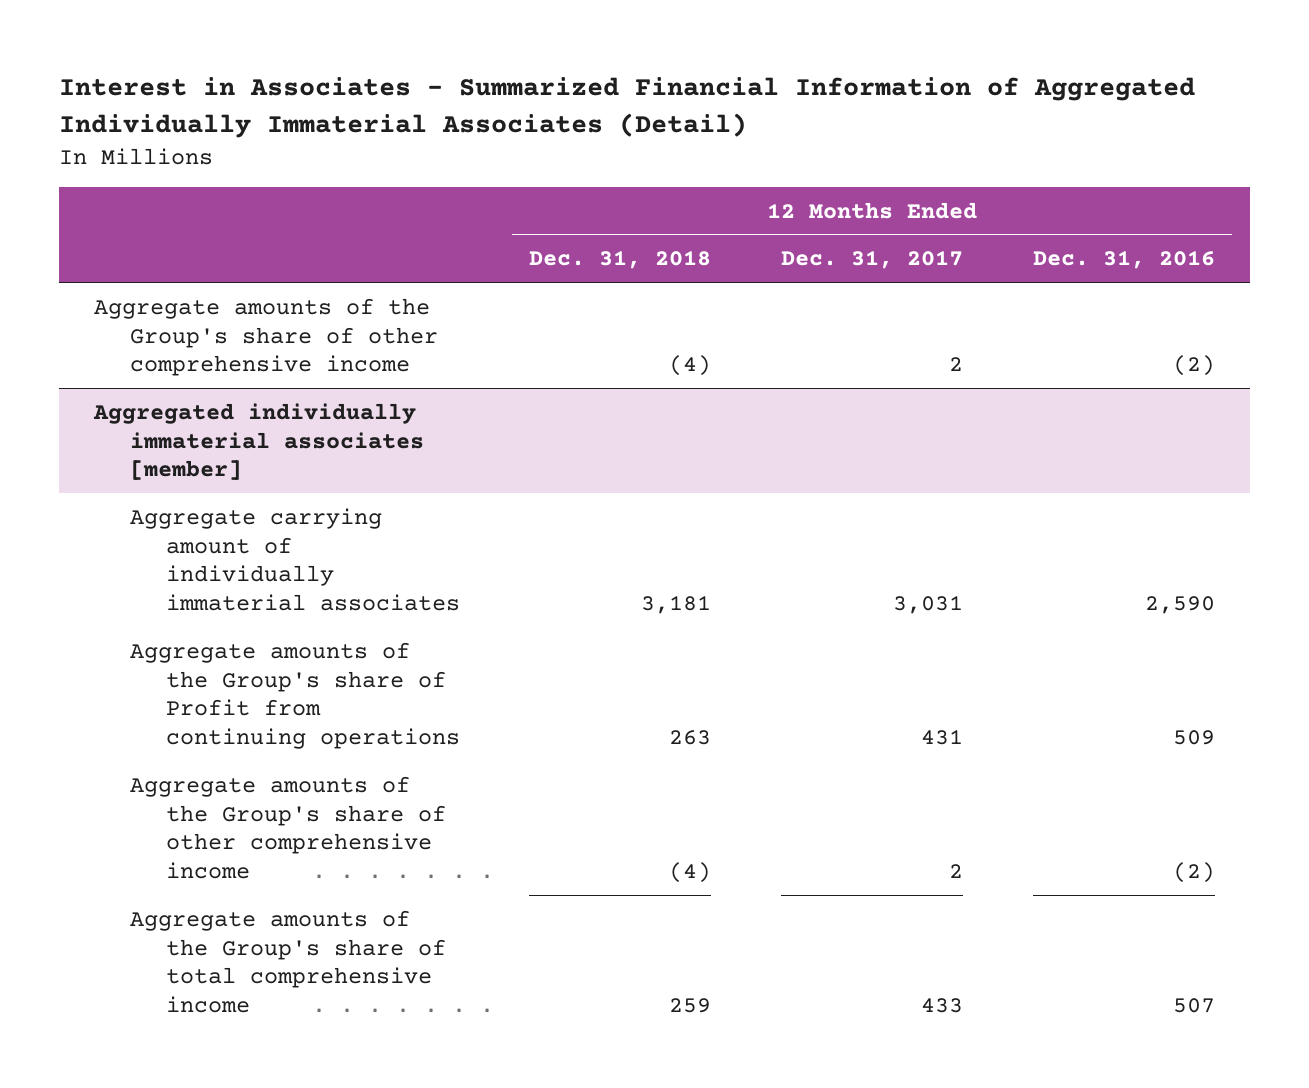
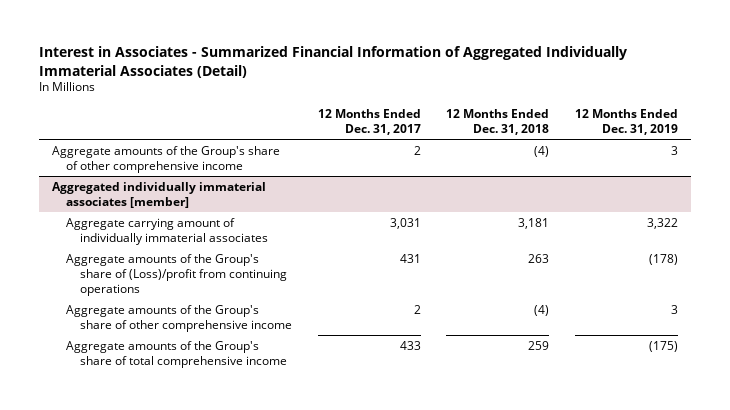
[1032,250,1215,270] Dec. 31, 2016 -> none
none -> [574,108,678,135] 12 Months Ended Dec. 31, 2019
[129,641,460,750] Aggregate amounts of the Group's share of Profit from continuing operations -> [66,253,288,296] Aggregate amounts of the Group's share of (Loss)/profit from continuing operations

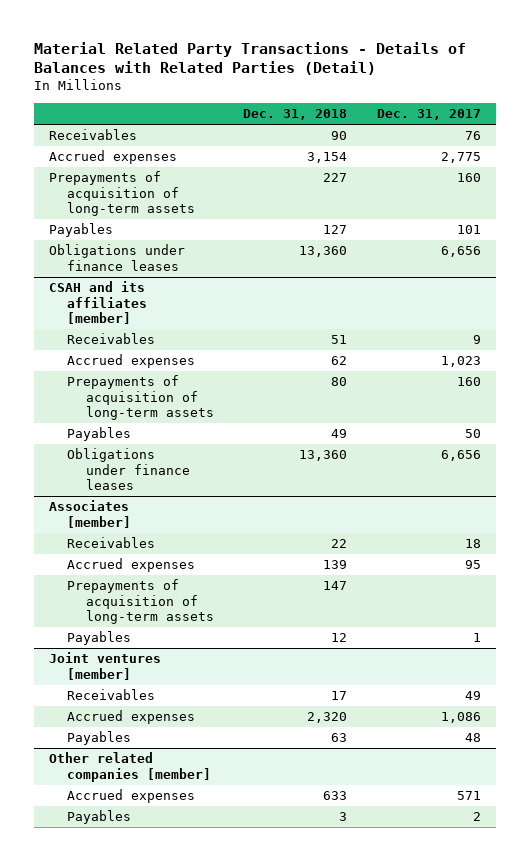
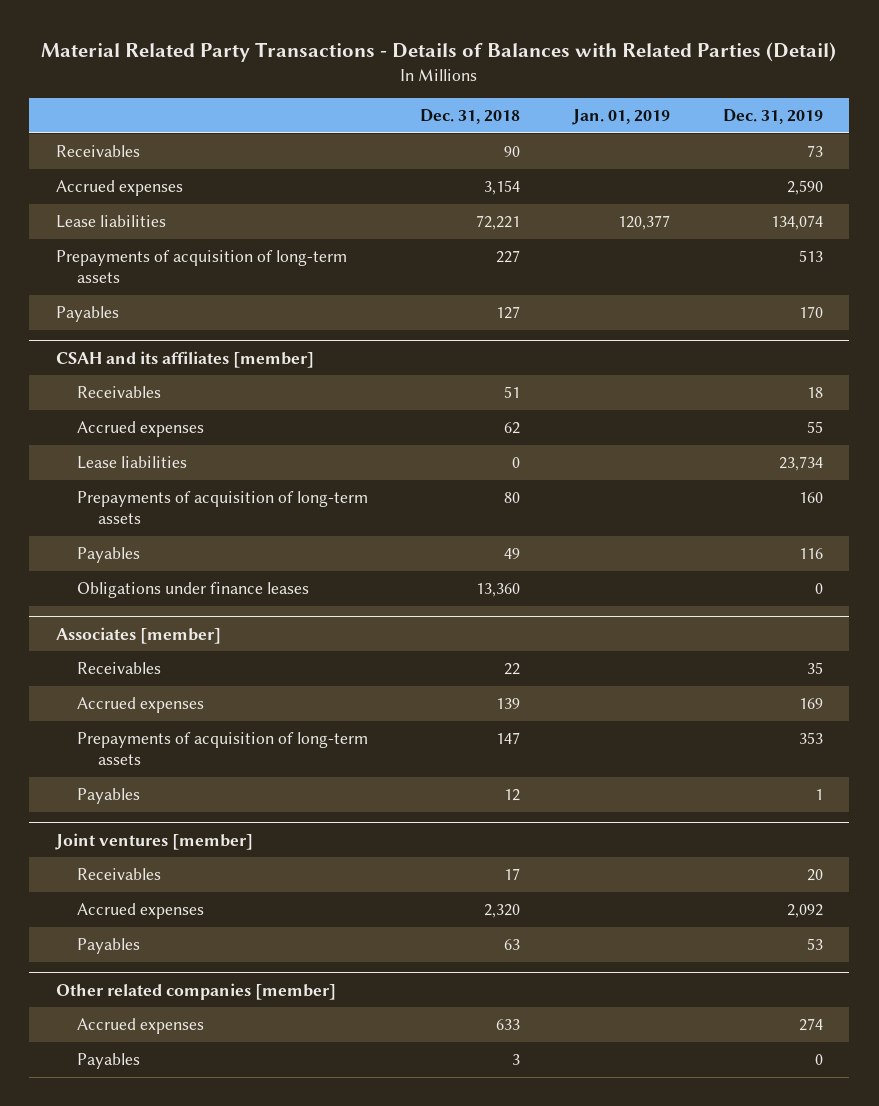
[376,109,481,121] Dec. 31, 2017 -> none
none -> [572,109,671,126] Jan. 01, 2019
none -> [723,109,824,125] Dec. 31, 2019
none -> [55,215,166,229] Lease liabilities
[49,244,186,271] Obligations under finance leases -> none
none -> [76,456,187,470] Lease liabilities

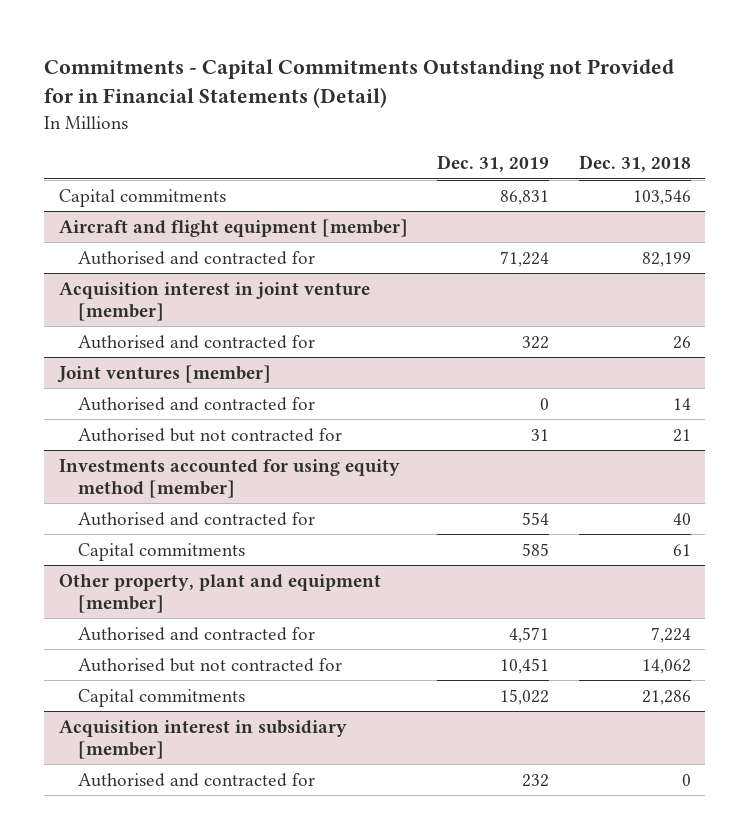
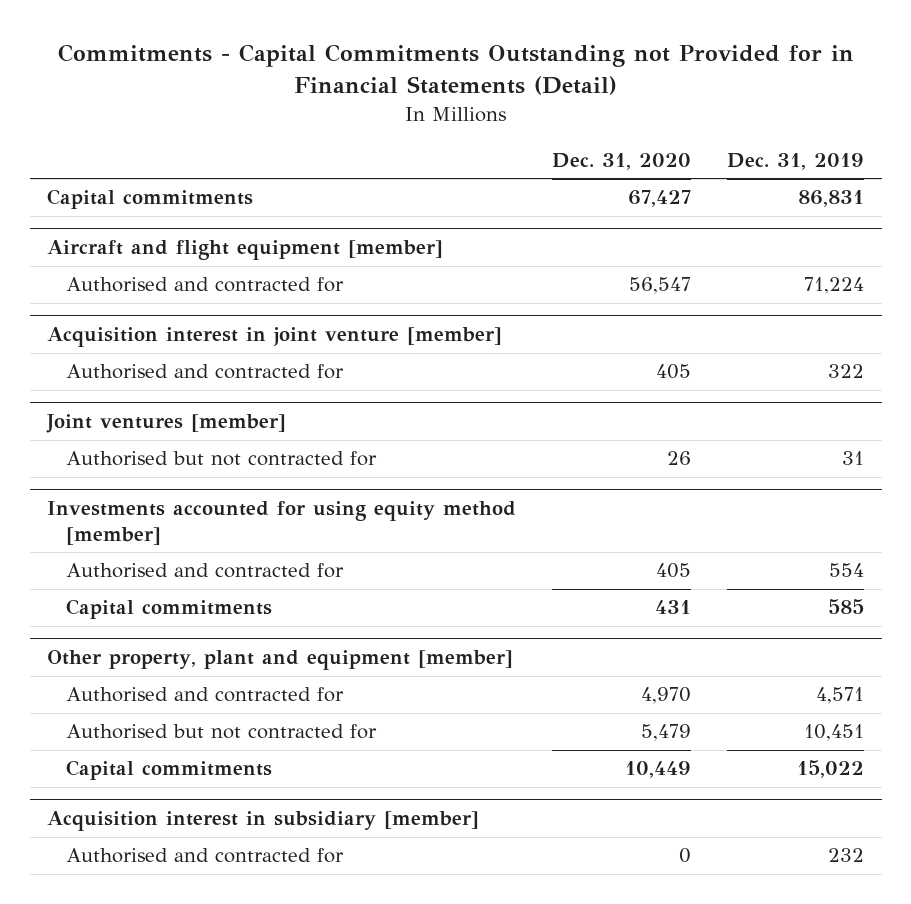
[578,155,691,173] Dec. 31, 2018 -> none
none -> [552,152,692,170] Dec. 31, 2020
[78,396,316,411] Authorised and contracted for -> none

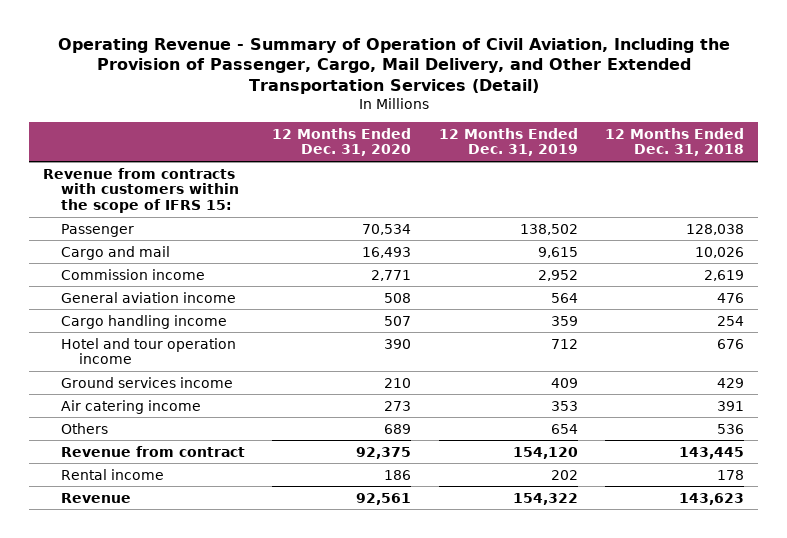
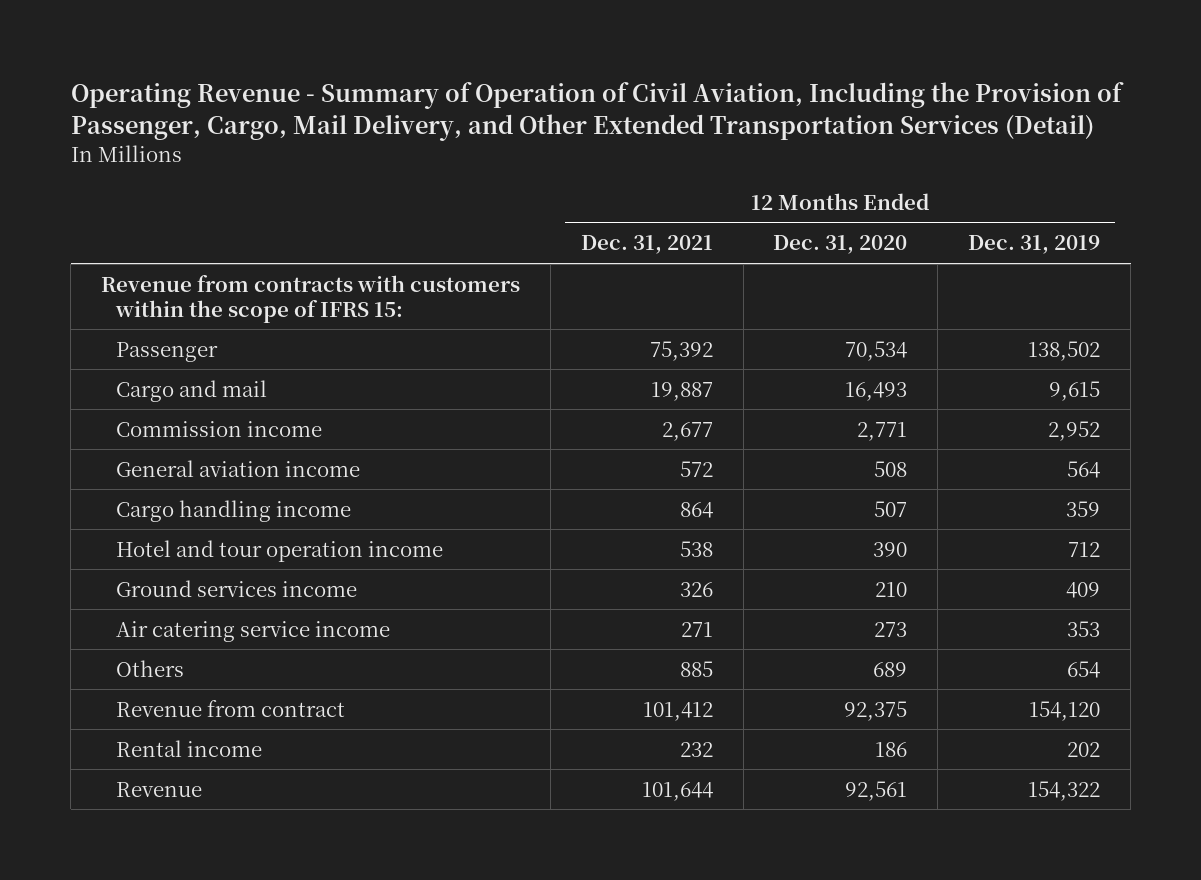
[605,127,745,157] 12 Months Ended Dec. 31, 2018 -> none
none -> [580,235,713,255] Dec. 31, 2021
[60,399,201,414] Air catering income -> [116,620,391,642] Air catering service income

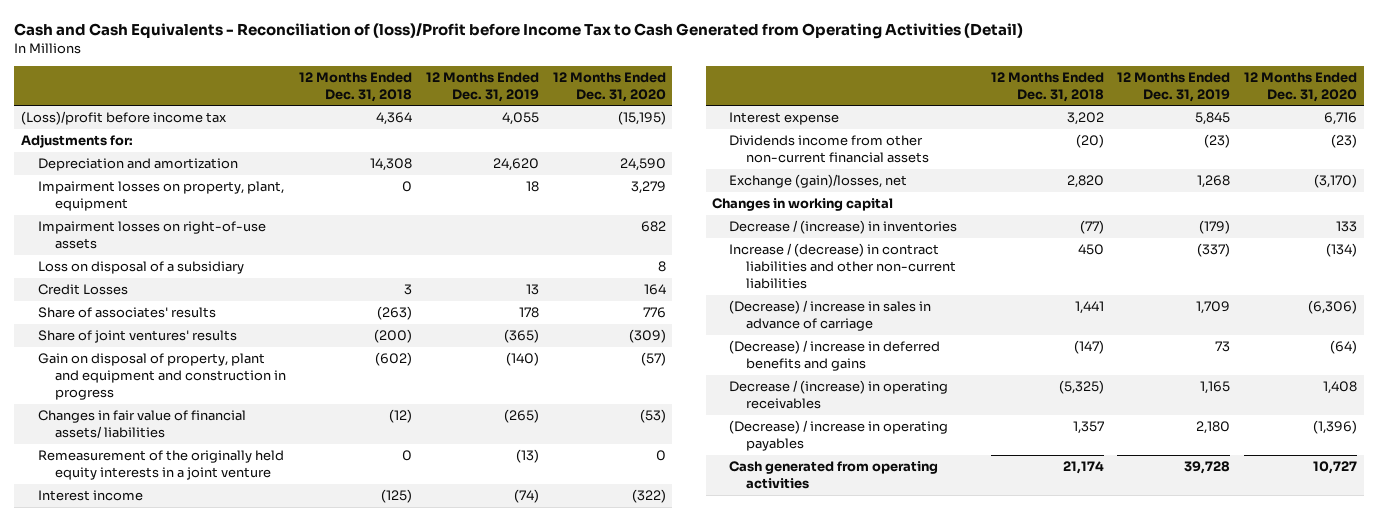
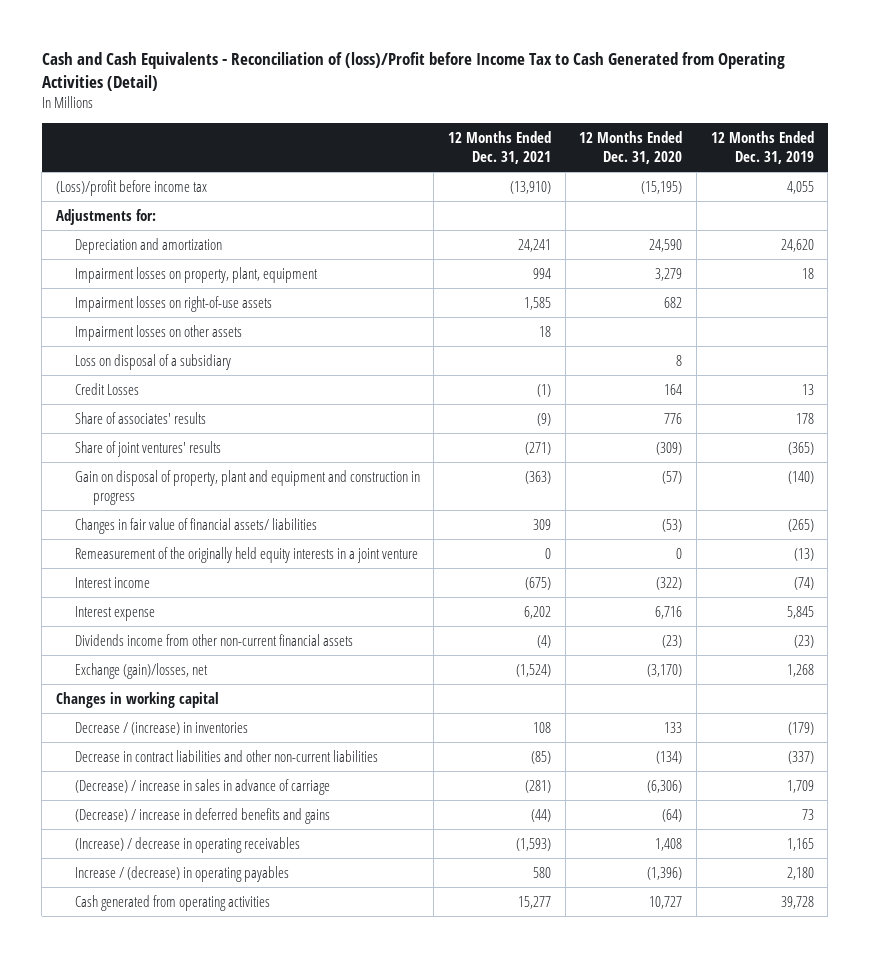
[299,72,413,102] 12 Months Ended Dec. 31, 2018 -> none
none -> [447,130,551,164] 12 Months Ended Dec. 31, 2021
none -> [74,324,242,341] Impairment losses on other assets
[729,243,957,290] Increase / (decrease) in contract liabilities and other non-current liabilities -> [74,749,378,762] Decrease in contract liabilities and other non-current liabilities
[729,380,949,410] Decrease / (increase) in operating receivables -> [74,836,300,853] (Increase) / decrease in operating receivables
[729,420,949,452] (Decrease) / increase in operating payables -> [74,865,289,882] Increase / (decrease) in operating payables

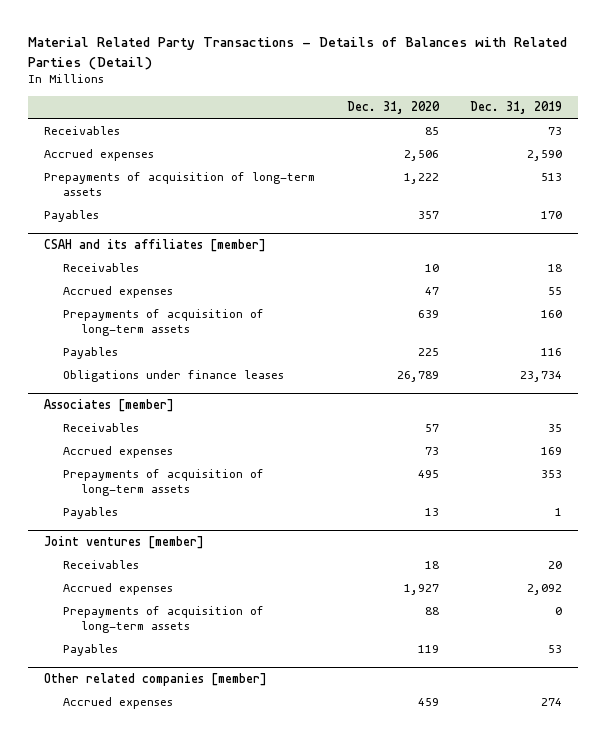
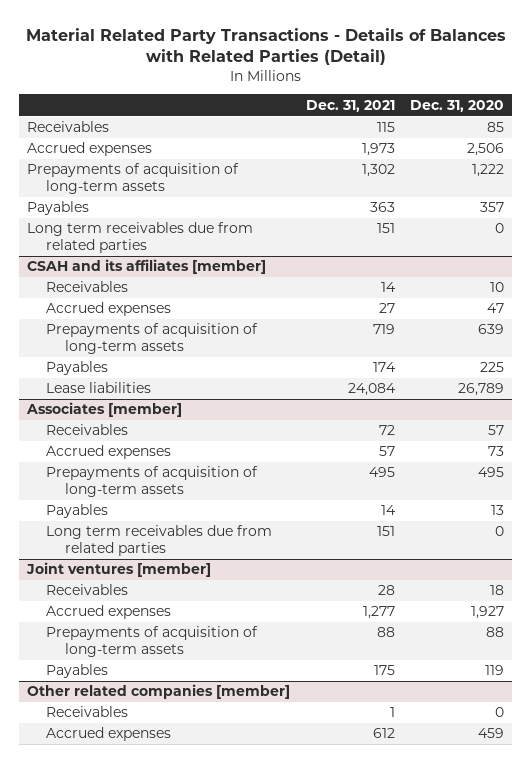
[470,101,563,115] Dec. 31, 2019 -> none
none -> [305,99,395,112] Dec. 31, 2021
none -> [27,222,254,254] Long term receivables due from related parties
[62,369,284,382] Obligations under finance leases -> [45,382,151,394] Lease liabilities
none -> [45,525,272,557] Long term receivables due from related parties
none -> [45,706,128,718] Receivables

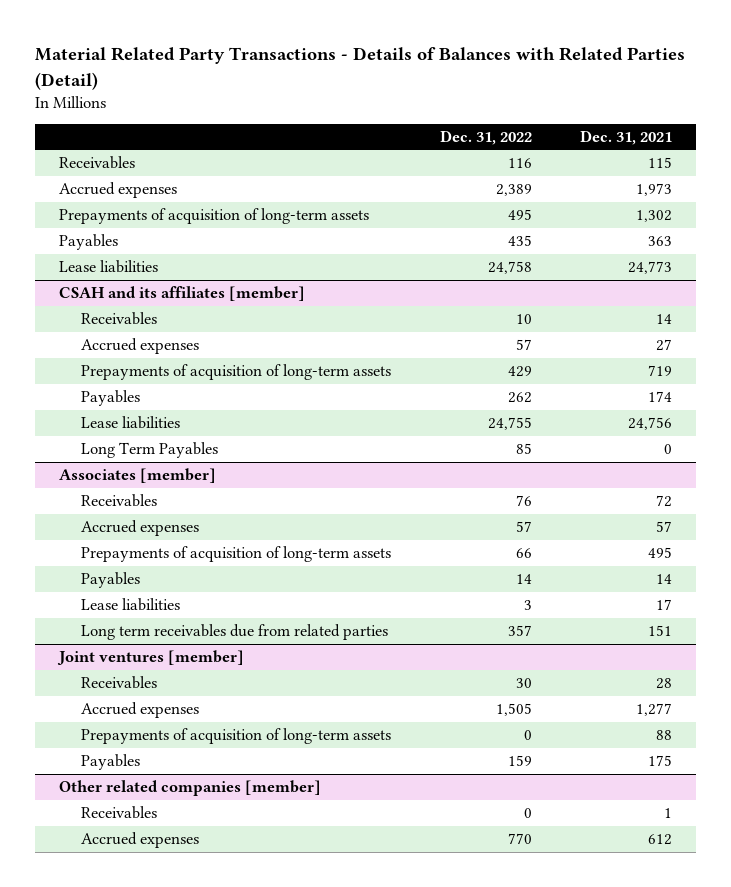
[409,99,504,112] Dec. 31, 2020 -> none
none -> [439,129,532,145] Dec. 31, 2022
[27,222,254,254] Long term receivables due from related parties -> none
none -> [59,260,159,274] Lease liabilities
[347,383,396,397] 24,084 -> [628,417,673,431] 24,756
none -> [81,442,219,459] Long Term Payables
none -> [81,598,181,612] Lease liabilities

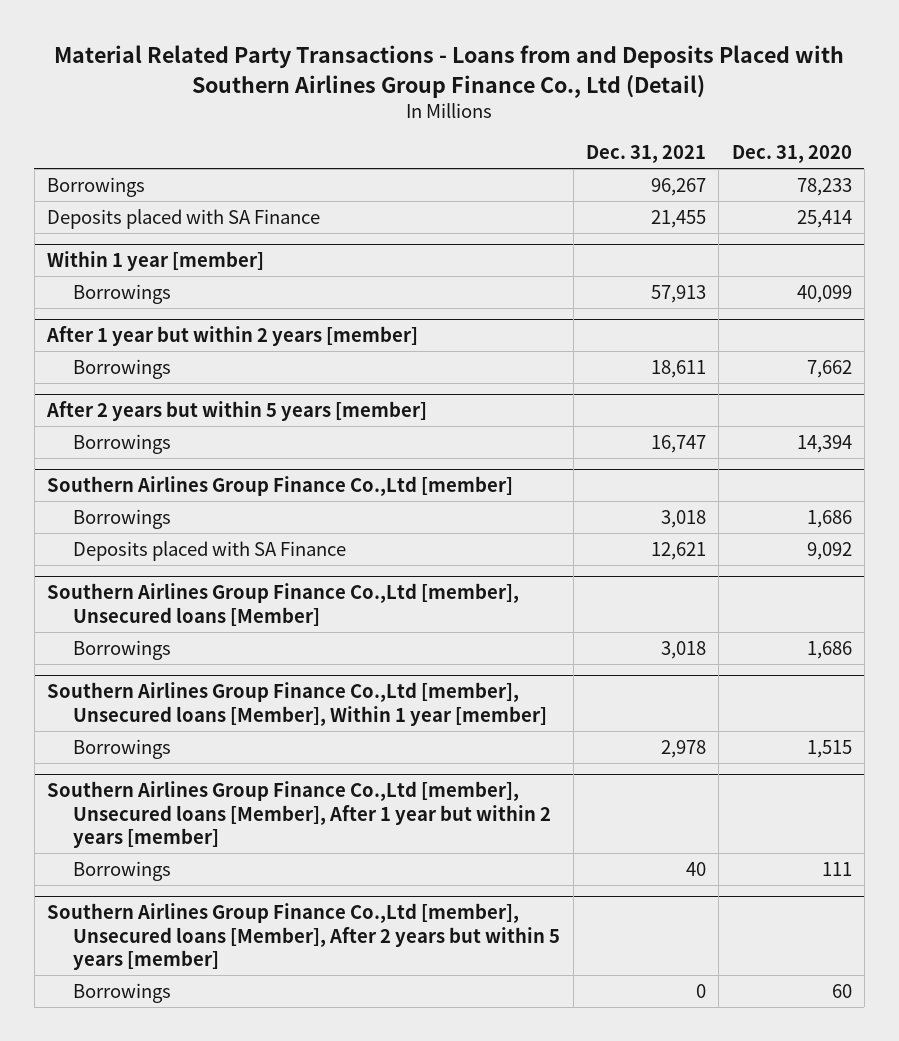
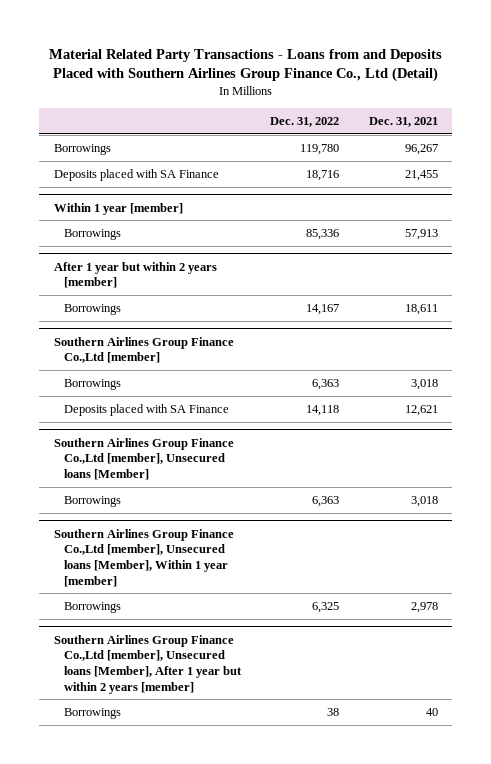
[731,145,852,164] Dec. 31, 2020 -> none
none -> [270,116,340,127] Dec. 31, 2022
[46,401,428,422] After 2 years but within 5 years [member] -> none
[73,433,172,454] Borrowings -> none
[47,903,561,971] Southern Airlines Group Finance Co.,Ltd [member], Unsecured loans [Member], After 2 years but within 5 years [member] -> none
[73,982,172,1003] Borrowings -> none

